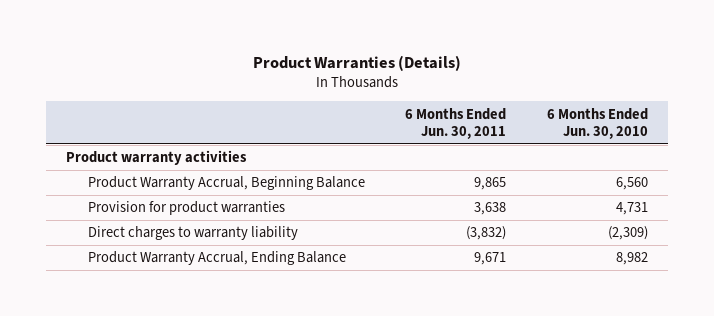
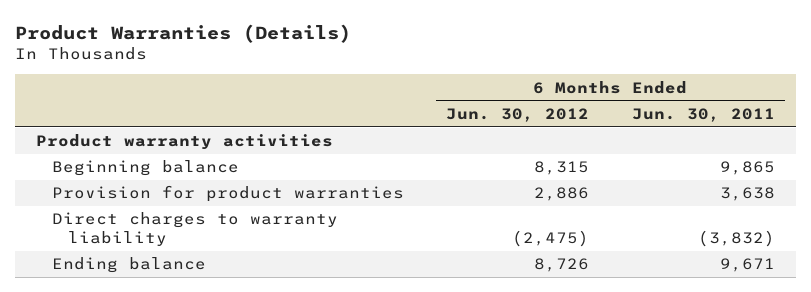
[546,107,648,139] 6 Months Ended Jun. 30, 2010 -> none
none -> [446,107,590,122] Jun. 30, 2012
[87,176,365,191] Product Warranty Accrual, Beginning Balance -> [52,160,240,177] Beginning balance
[87,251,346,266] Product Warranty Accrual, Ending Balance -> [52,257,207,274] Ending balance

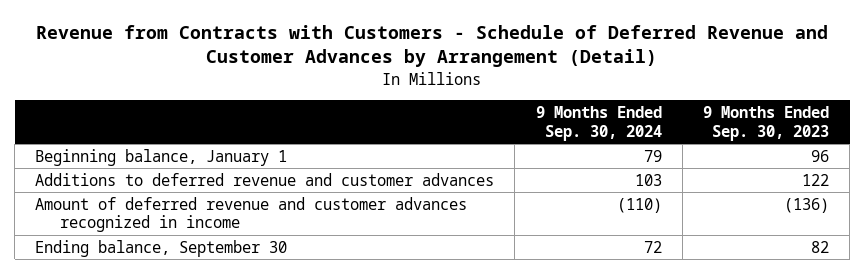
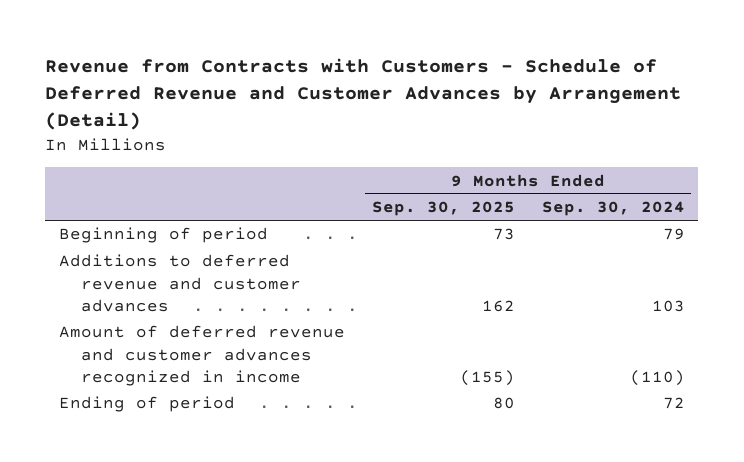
[702,106,829,141] 9 Months Ended Sep. 30, 2023 -> none
none -> [371,201,515,217] Sep. 30, 2025
[35,148,288,166] Beginning balance, January 1 -> [58,227,268,244] Beginning of period
[35,239,288,257] Ending balance, September 30 -> [58,396,235,413] Ending of period

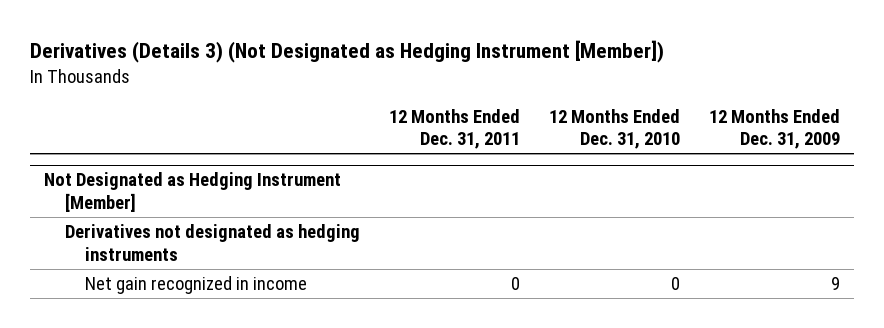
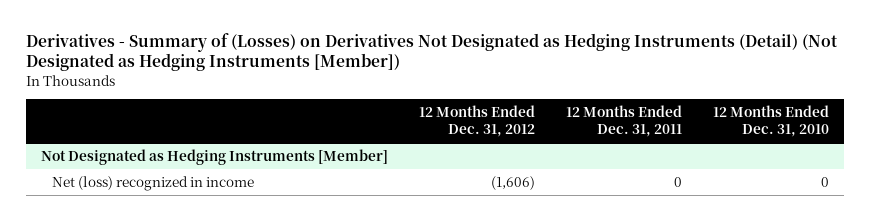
[29,40,664,64] Derivatives (Details 3) (Not Designated as Hedging Instrument [Member]) -> [25,32,838,72] Derivatives - Summary of (Losses) on Derivatives Not Designated as Hedging Instruments (Detail) (Not Designated as Hedging Instruments [Member])
[708,108,840,150] 12 Months Ended Dec. 31, 2009 -> none
none -> [418,105,535,137] 12 Months Ended Dec. 31, 2012
[64,223,360,261] Derivatives not designated as hedging instruments -> none
[44,172,342,213] Not Designated as Hedging Instrument [Member] -> [41,149,389,166] Not Designated as Hedging Instruments [Member]
[85,275,308,294] Net gain recognized in income -> [51,176,254,192] Net (loss) recognized in income

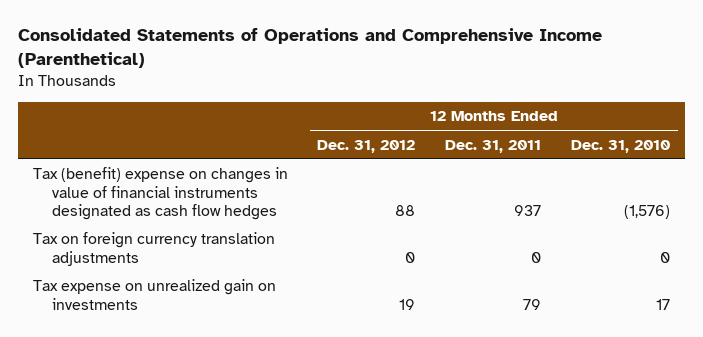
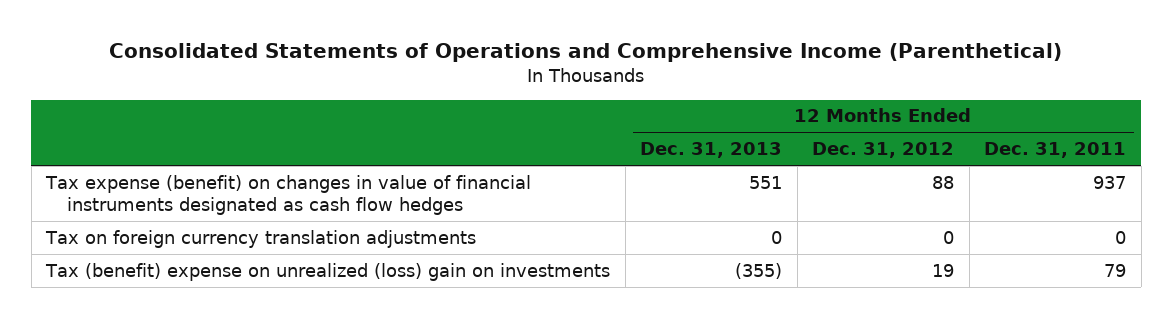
[571,139,671,153] Dec. 31, 2010 -> none
none -> [640,142,783,159] Dec. 31, 2013
[32,167,288,221] Tax (benefit) expense on changes in value of financial instruments designated as cash flow hedges -> [45,174,532,215] Tax expense (benefit) on changes in value of financial instruments designated as cash flow hedges
[32,279,276,310] Tax expense on unrealized gain on investments -> [45,262,611,281] Tax (benefit) expense on unrealized (loss) gain on investments

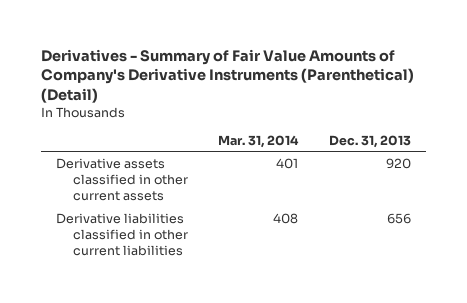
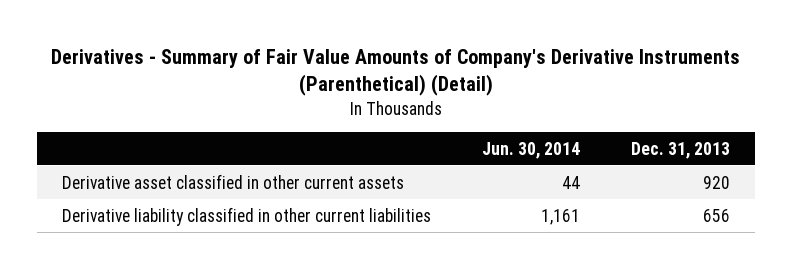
[218,134,300,148] Mar. 31, 2014 -> none
none -> [482,141,581,159] Jun. 30, 2014
[56,157,188,202] Derivative assets classified in other current assets -> [62,173,405,189] Derivative asset classified in other current assets
[56,212,188,257] Derivative liabilities classified in other current liabilities -> [62,206,432,226] Derivative liability classified in other current liabilities

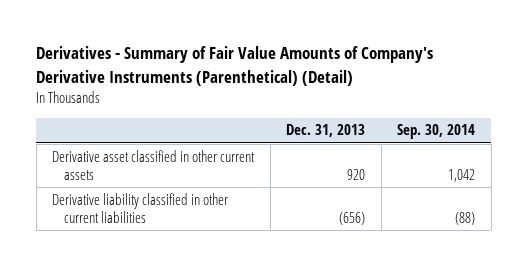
[482,141,581,159] Jun. 30, 2014 -> none
none -> [397,124,476,140] Sep. 30, 2014
[702,208,730,222] 656 -> [339,212,366,226] (656)

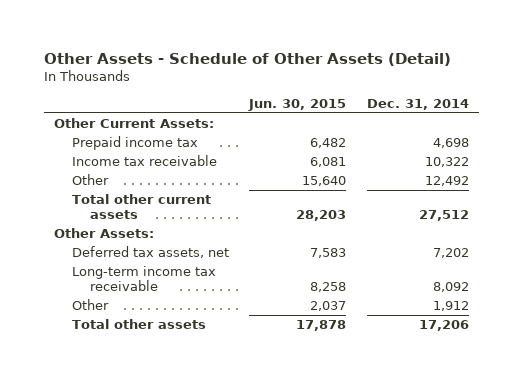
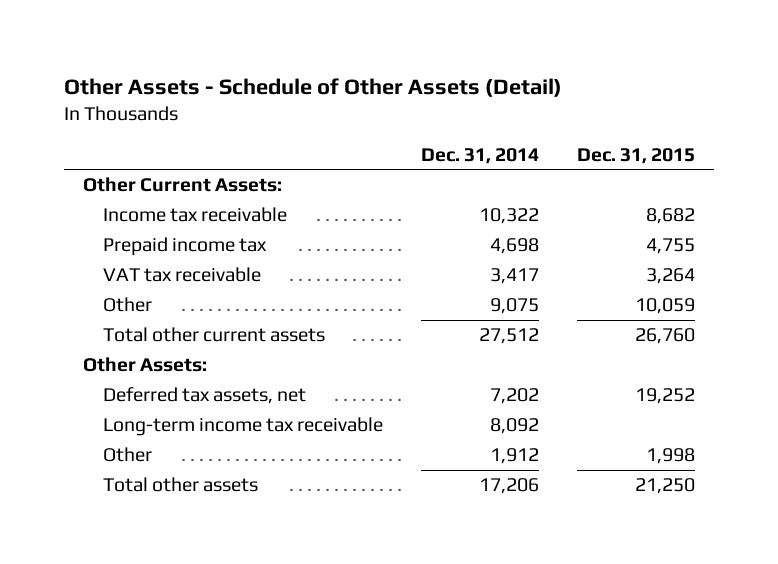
[248,98,347,111] Jun. 30, 2015 -> none
none -> [577,147,696,164] Dec. 31, 2015
[72,136,199,151] Prepaid income tax -> [102,237,267,257] Prepaid income tax
none -> [102,267,261,283] VAT tax receivable
[424,176,469,187] 12,492 -> [490,298,540,315] 9,075

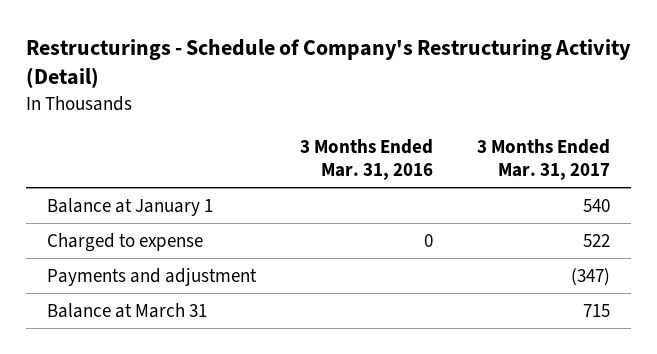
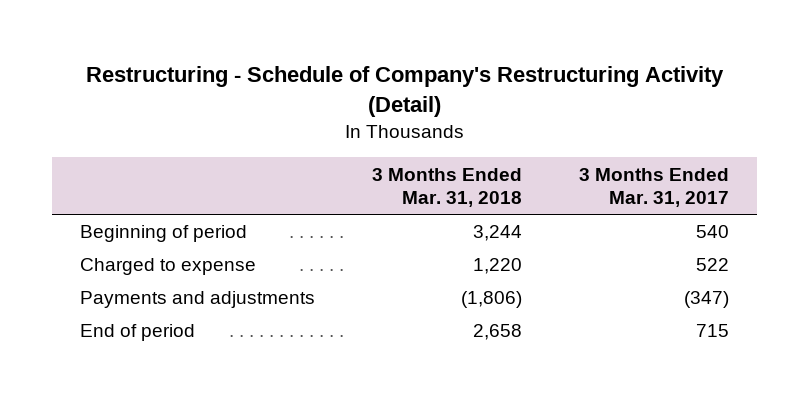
[25,39,631,89] Restructurings - Schedule of Company's Restructuring Activity (Detail) -> [85,66,724,117] Restructuring - Schedule of Company's Restructuring Activity (Detail)
[300,138,434,180] 3 Months Ended Mar. 31, 2016 -> none
none -> [372,167,523,208] 3 Months Ended Mar. 31, 2018
[47,197,214,216] Balance at January 1 -> [80,225,248,243] Beginning of period
[47,267,258,286] Payments and adjustment -> [80,291,316,309] Payments and adjustments
[47,302,208,318] Balance at March 31 -> [80,324,196,342] End of period

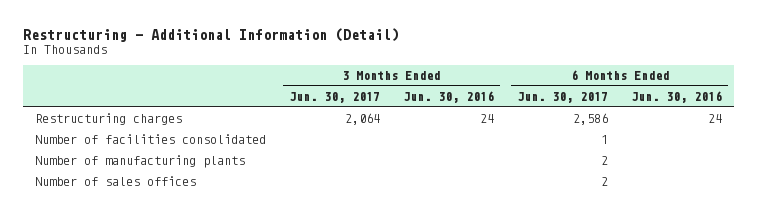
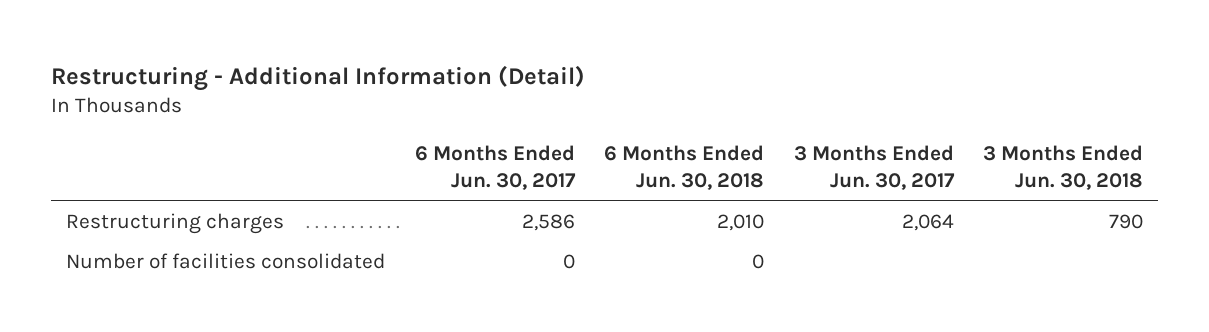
[402,90,494,103] Jun. 30, 2016 -> none
[631,90,723,103] Jun. 30, 2016 -> none
none -> [604,144,765,190] 6 Months Ended Jun. 30, 2018
none -> [983,144,1144,190] 3 Months Ended Jun. 30, 2018
[34,155,245,169] Number of manufacturing plants -> none
[34,176,196,187] Number of sales offices -> none
[601,135,609,145] 1 -> [562,253,575,269] 0

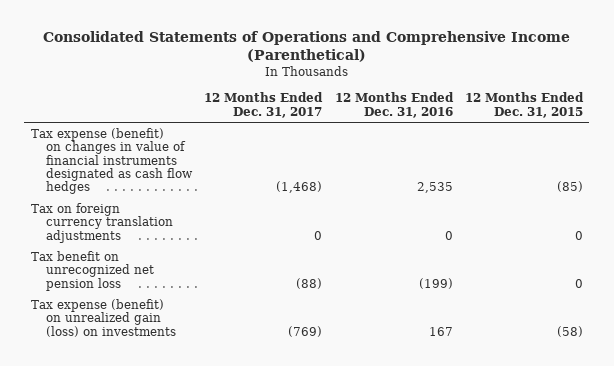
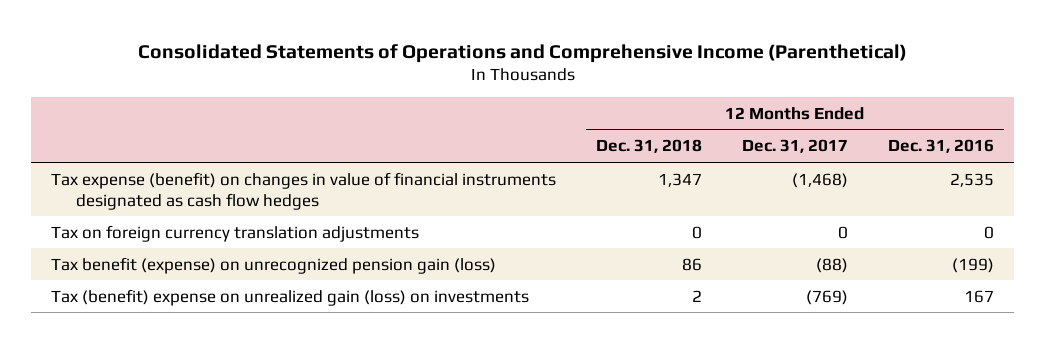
[465,92,585,118] 12 Months Ended Dec. 31, 2015 -> none
none -> [596,139,703,154] Dec. 31, 2018
[30,250,155,291] Tax benefit on unrecognized net pension loss -> [51,256,497,274] Tax benefit (expense) on unrecognized pension gain (loss)
[30,298,177,337] Tax expense (benefit) on unrealized gain (loss) on investments -> [51,288,530,306] Tax (benefit) expense on unrealized gain (loss) on investments

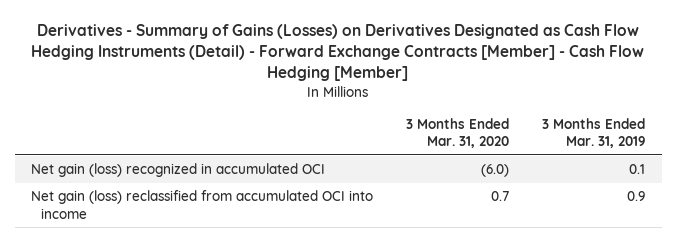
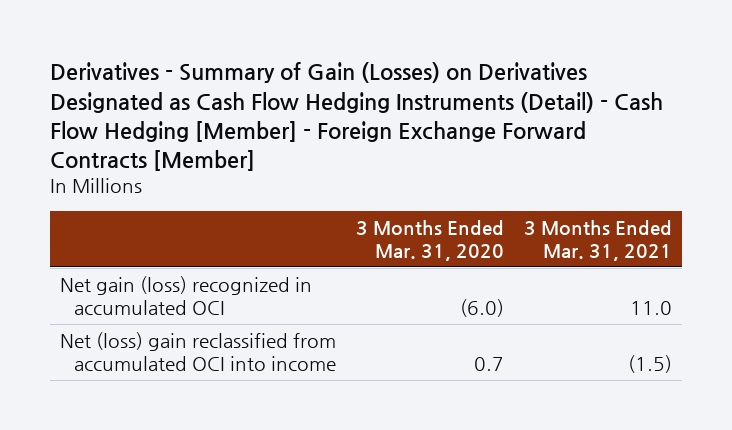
[31,23,645,82] Derivatives - Summary of Gains (Losses) on Derivatives Designated as Cash Flow Hedging Instruments (Detail) - Forward Exchange Contracts [Member] - Cash Flow Hedging [Member] -> [50,62,664,171] Derivatives - Summary of Gain (Losses) on Derivatives Designated as Cash Flow Hedging Instruments (Detail) - Cash Flow Hedging [Member] - Foreign Exchange Forward Contracts [Member]
[542,117,646,149] 3 Months Ended Mar. 31, 2019 -> none
none -> [523,219,672,262] 3 Months Ended Mar. 31, 2021
[31,190,374,219] Net gain (loss) reclassified from accumulated OCI into income -> [60,331,337,372] Net (loss) gain reclassified from accumulated OCI into income

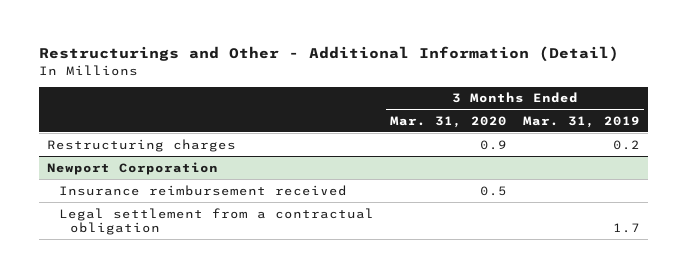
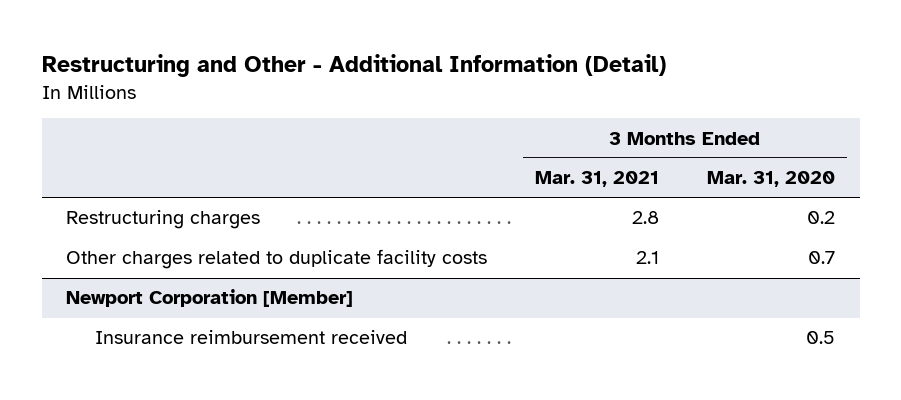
[39,46,620,63] Restructurings and Other - Additional Information (Detail) -> [41,54,666,78] Restructuring and Other - Additional Information (Detail)
[523,116,641,129] Mar. 31, 2019 -> none
none -> [535,171,660,188] Mar. 31, 2021
[480,139,508,150] 0.9 -> [807,211,836,225] 0.2
none -> [65,249,487,270] Other charges related to duplicate facility costs
[47,161,219,175] Newport Corporation -> [65,289,353,308] Newport Corporation [Member]
[58,207,374,235] Legal settlement from a contractual obligation -> none

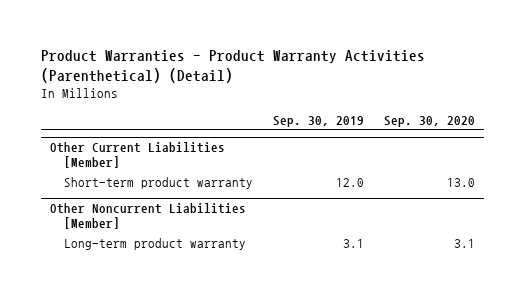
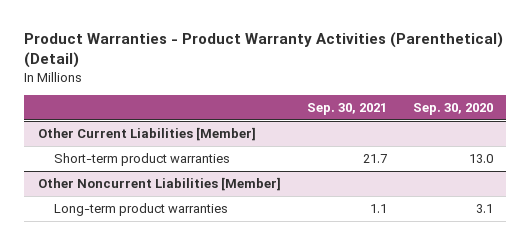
[272,115,364,127] Sep. 30, 2019 -> none
none -> [306,102,387,115] Sep. 30, 2021
[64,176,254,189] Short-term product warranty -> [53,153,230,167] Short-term product warranties
[64,237,247,250] Long-term product warranty -> [53,203,228,217] Long-term product warranties

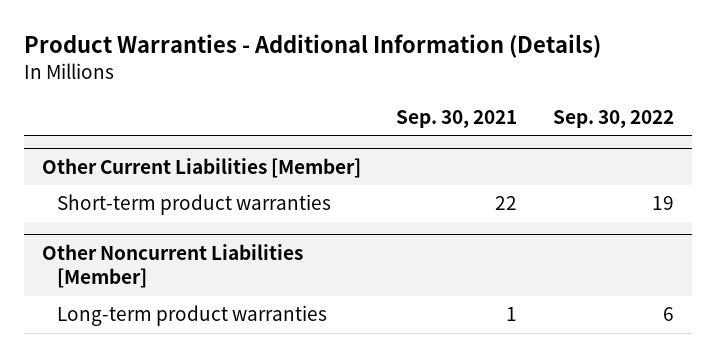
[24,32,504,69] Product Warranties - Product Warranty Activities (Parenthetical) (Detail) -> [23,34,601,59] Product Warranties - Additional Information (Details)
[413,102,494,115] Sep. 30, 2020 -> none
none -> [553,109,675,128] Sep. 30, 2022
[362,154,387,164] 21.7 -> [495,196,518,211] 22
[369,204,387,214] 1.1 -> [506,307,518,322] 1

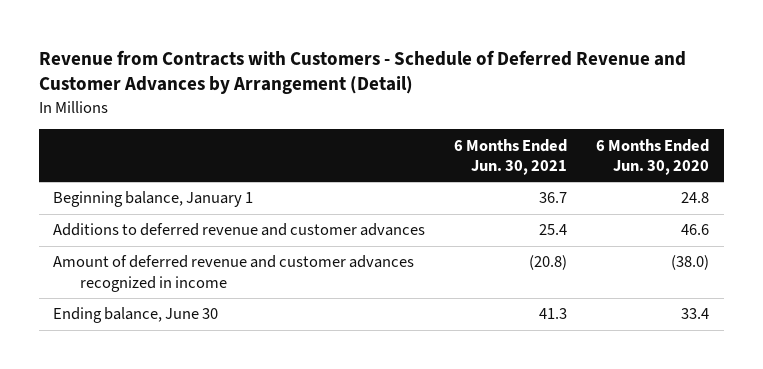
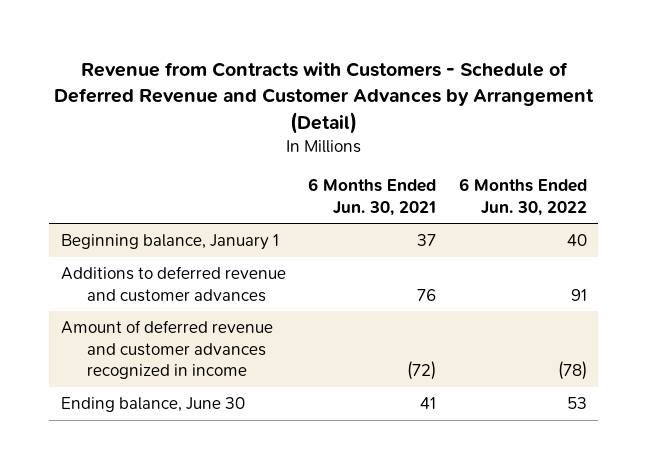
[596,138,710,175] 6 Months Ended Jun. 30, 2020 -> none
none -> [458,178,587,216] 6 Months Ended Jun. 30, 2022
[539,192,568,204] 36.7 -> [417,234,437,247] 37
[539,224,568,236] 25.4 -> [417,288,437,301] 76
[529,255,568,271] (20.8) -> [407,361,437,381] (72)
[539,308,568,320] 41.3 -> [420,397,437,410] 41

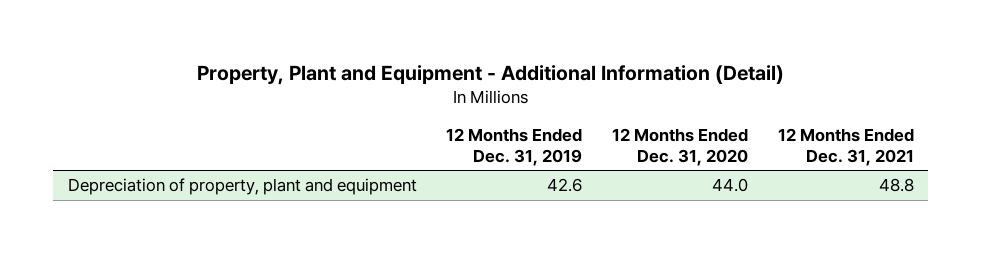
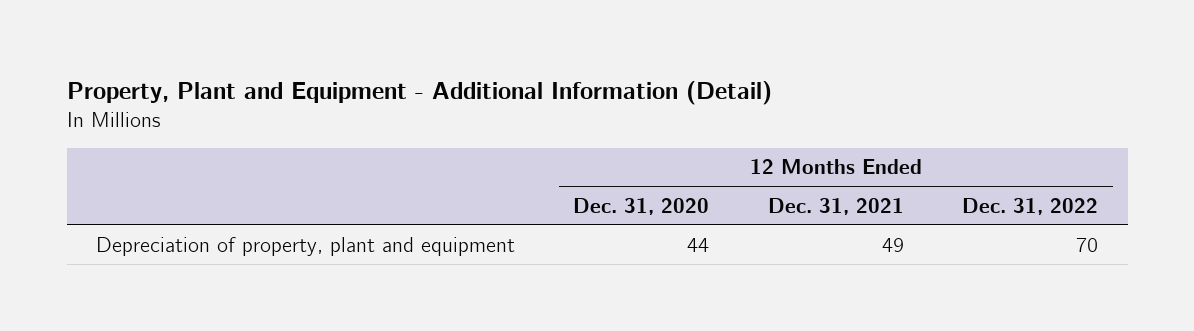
[446,127,583,166] 12 Months Ended Dec. 31, 2019 -> none
none -> [962,197,1099,215] Dec. 31, 2022
[711,178,748,193] 44.0 -> [687,238,710,253] 44
[878,178,914,193] 48.8 -> [881,238,904,253] 49

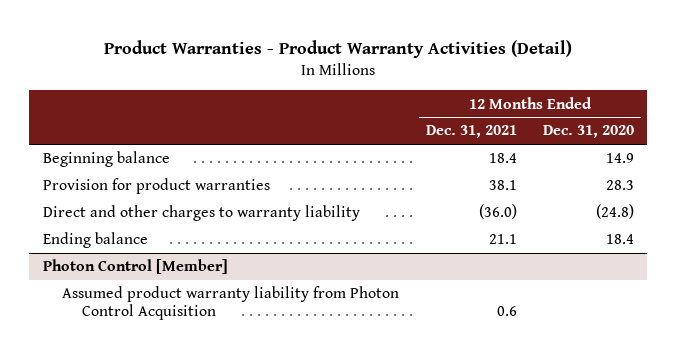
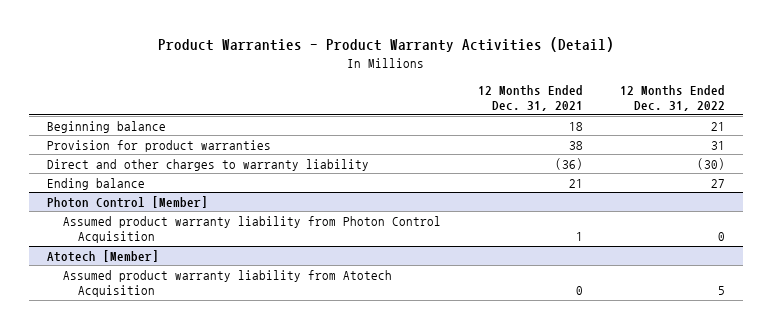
[543,125,635,139] Dec. 31, 2020 -> none
none -> [619,84,725,112] 12 Months Ended Dec. 31, 2022
[488,153,517,164] 18.4 -> [568,121,583,131] 18
[488,180,517,191] 38.1 -> [568,140,583,150] 38
[478,204,517,220] (36.0) -> [554,157,583,170] (36)
[488,234,517,245] 21.1 -> [568,178,583,188] 21
[496,306,517,317] 0.6 -> [575,232,583,242] 1
none -> [47,249,160,262] Atotech [Member]
none -> [62,269,392,298] Assumed product warranty liability from Atotech Acquisition

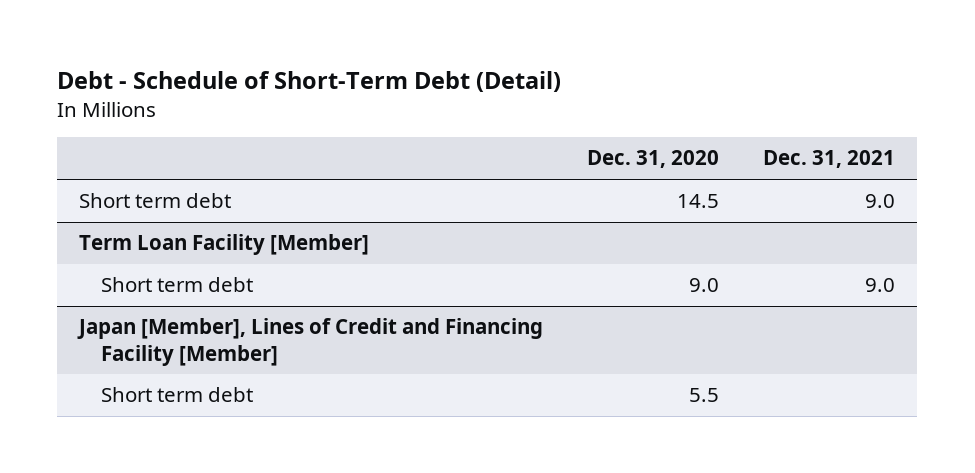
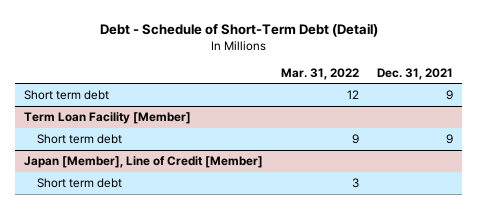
[587,150,720,169] Dec. 31, 2020 -> none
none -> [281,67,360,80] Mar. 31, 2022
[865,194,896,209] 9.0 -> [445,90,453,101] 9
[77,318,544,366] Japan [Member], Lines of Credit and Financing Facility [Member] -> none
[865,278,896,293] 9.0 -> [445,134,453,145] 9
none -> [24,156,264,169] Japan [Member], Line of Credit [Member]

